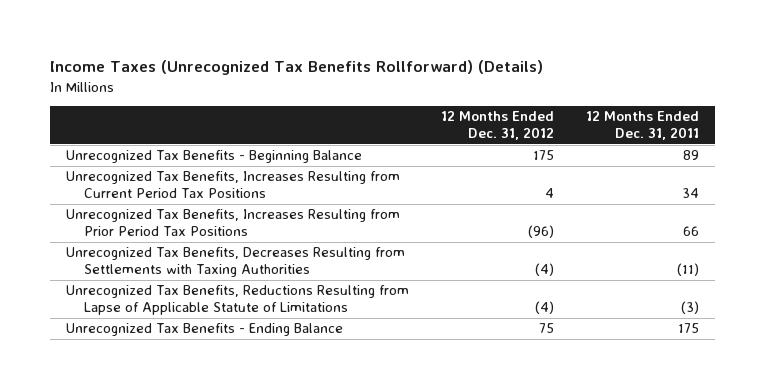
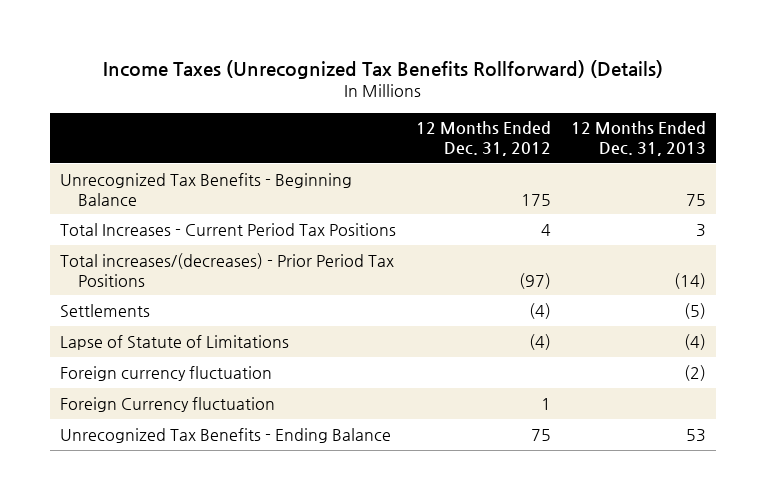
[585,111,699,141] 12 Months Ended Dec. 31, 2011 -> none
none -> [571,121,707,157] 12 Months Ended Dec. 31, 2013
[65,209,400,237] Unrecognized Tax Benefits, Increases Resulting from Prior Period Tax Positions -> none
[65,171,400,199] Unrecognized Tax Benefits, Increases Resulting from Current Period Tax Positions -> [59,222,396,236] Total Increases - Current Period Tax Positions
none -> [59,252,394,287] Total increases/(decreases) - Prior Period Tax Positions
[65,247,405,278] Unrecognized Tax Benefits, Decreases Resulting from Settlements with Taxing Authorities -> [59,303,150,317] Settlements
[65,285,409,316] Unrecognized Tax Benefits, Reductions Resulting from Lapse of Applicable Statute of Limitations -> [59,334,289,350] Lapse of Statute of Limitations
none -> [59,365,272,381] Foreign currency fluctuation
none -> [59,396,275,412] Foreign Currency fluctuation

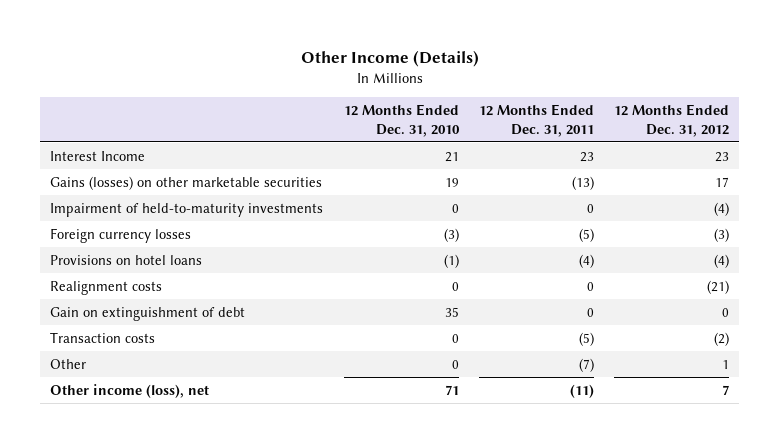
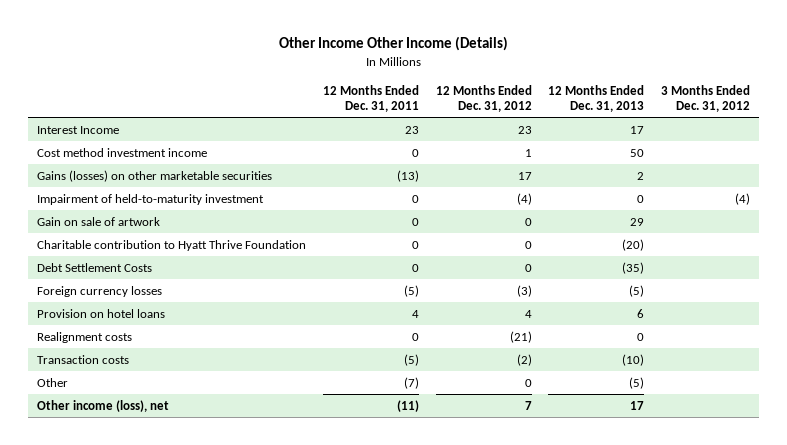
[300,49,479,67] Other Income (Details) -> [278,36,508,52] Other Income Other Income (Details)
[343,104,460,137] 12 Months Ended Dec. 31, 2010 -> none
none -> [548,84,645,112] 12 Months Ended Dec. 31, 2013
none -> [661,84,751,112] 3 Months Ended Dec. 31, 2012
none -> [36,147,207,157] Cost method investment income
[50,202,324,217] Impairment of held-to-maturity investments -> [36,193,264,205] Impairment of held-to-maturity investment
none -> [36,216,160,226] Gain on sale of artwork
none -> [36,239,306,251] Charitable contribution to Hyatt Thrive Foundation
none -> [36,262,152,272] Debt Settlement Costs
[50,254,203,265] Provisions on hotel loans -> [36,308,165,318] Provision on hotel loans
[578,253,594,268] (4) -> [411,309,419,318] 4
[714,253,730,268] (4) -> [524,309,532,318] 4
[50,306,246,321] Gain on extinguishment of debt -> none
[722,359,730,369] 1 -> [524,378,532,387] 0

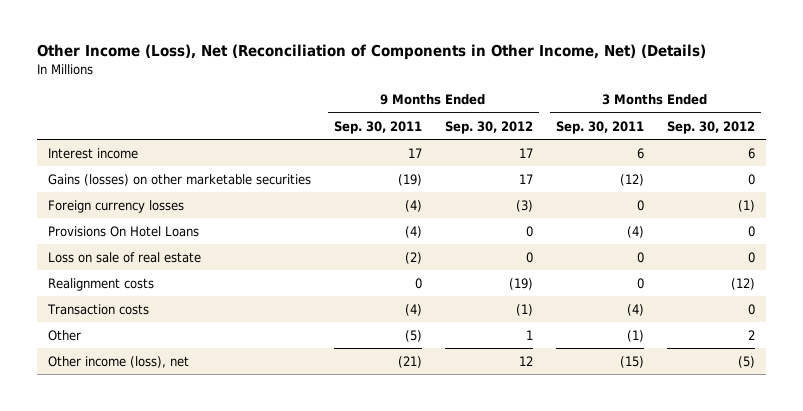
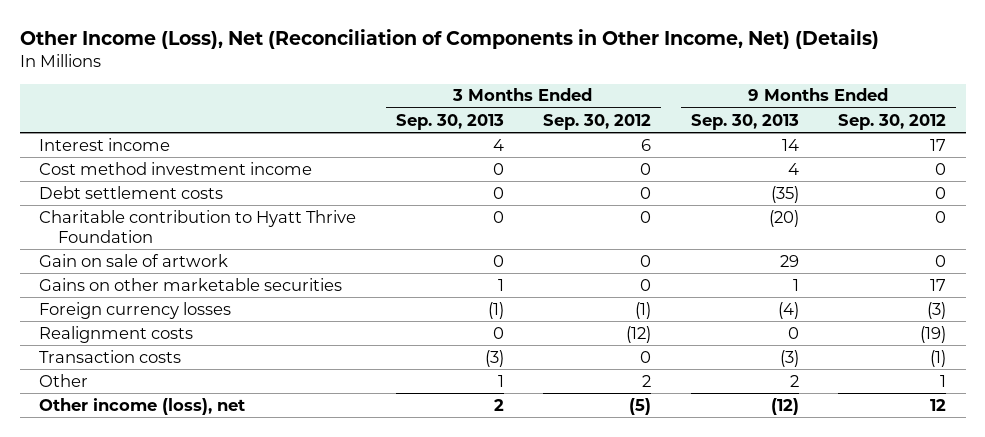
[333,120,422,134] Sep. 30, 2011 -> none
[555,120,644,134] Sep. 30, 2011 -> none
none -> [395,113,504,130] Sep. 30, 2013
none -> [690,113,799,130] Sep. 30, 2013
none -> [39,161,313,175] Cost method investment income
none -> [39,185,224,199] Debt settlement costs
none -> [39,209,357,243] Charitable contribution to Hyatt Thrive Foundation
none -> [39,253,229,267] Gain on sale of artwork
[48,173,312,186] Gains (losses) on other marketable securities -> [39,277,343,291] Gains on other marketable securities
[48,225,200,237] Provisions On Hotel Loans -> none
[48,251,202,263] Loss on sale of real estate -> none

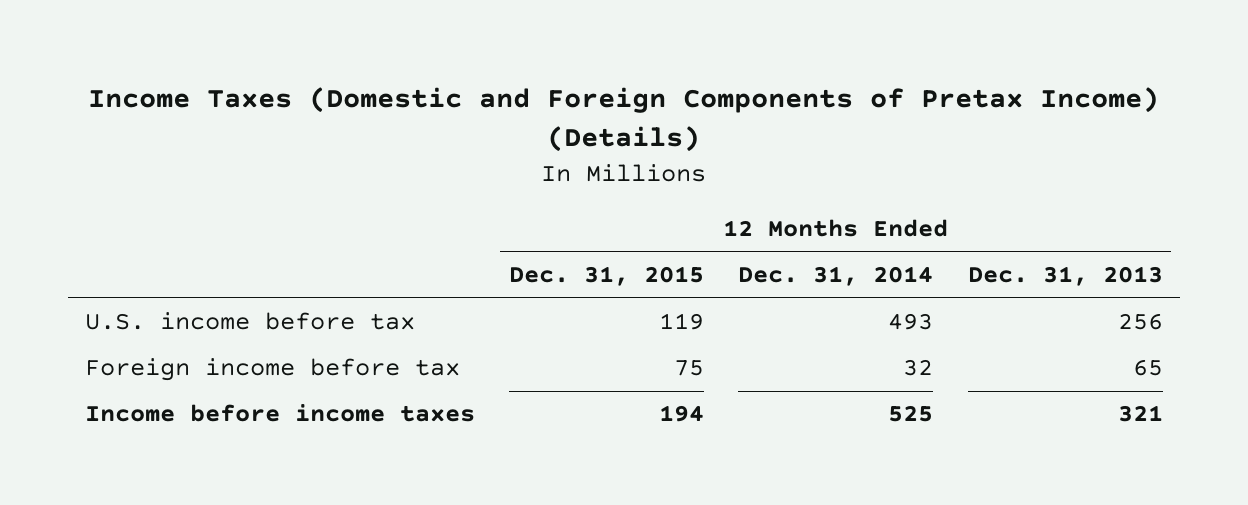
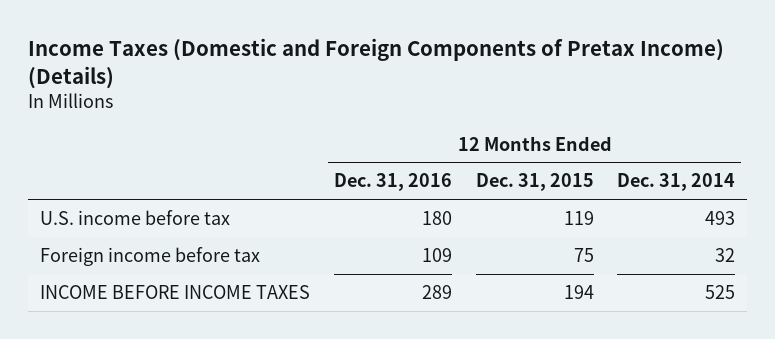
[967,266,1163,287] Dec. 31, 2013 -> none
none -> [333,173,452,192] Dec. 31, 2016
[84,404,475,423] Income before income taxes -> [39,284,310,299] INCOME BEFORE INCOME TAXES

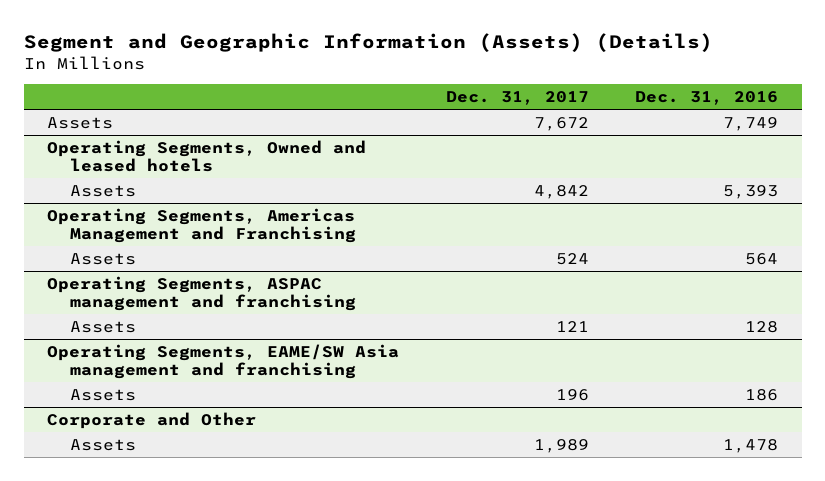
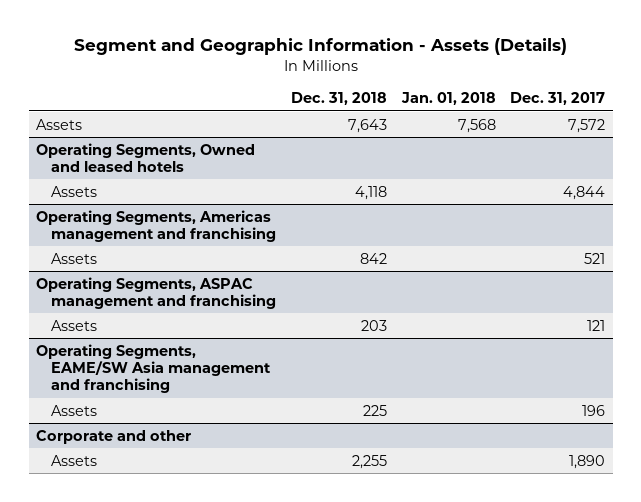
[23,32,713,52] Segment and Geographic Information (Assets) (Details) -> [73,38,567,56] Segment and Geographic Information - Assets (Details)
[635,91,779,106] Dec. 31, 2016 -> none
none -> [290,92,387,106] Dec. 31, 2018
none -> [400,92,496,106] Jan. 01, 2018
[533,116,589,131] 7,672 -> [568,118,606,133] 7,572
[533,184,589,199] 4,842 -> [563,185,606,200] 4,844
[47,207,357,244] Operating Segments, Americas Management and Franchising -> [36,209,276,242] Operating Segments, Americas management and franchising
[555,252,589,265] 524 -> [584,252,606,264] 521
[47,411,257,429] Corporate and Other -> [36,429,192,444] Corporate and other
[533,438,589,453] 1,989 -> [569,454,606,469] 1,890

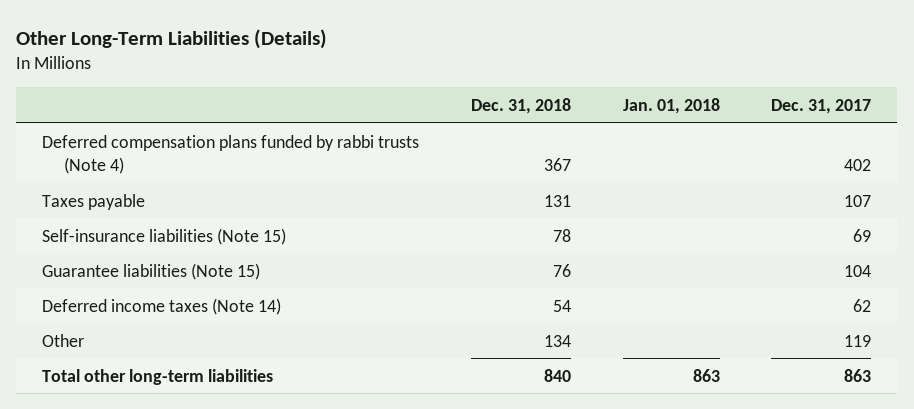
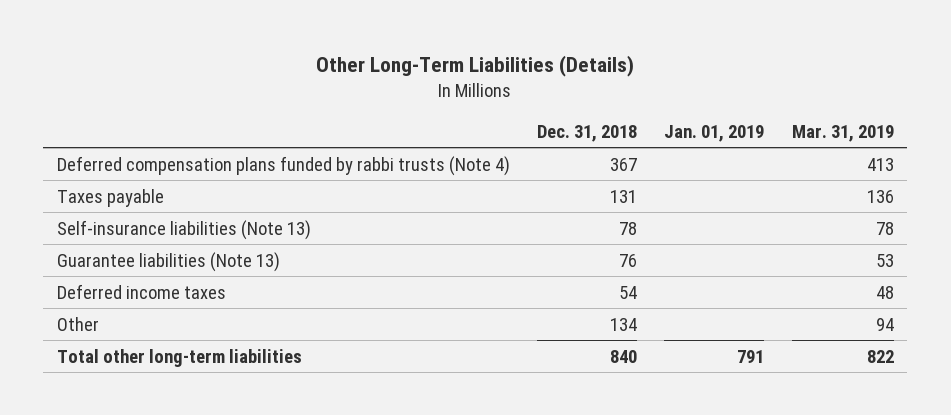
[622,97,720,114] Jan. 01, 2018 -> none
[771,98,872,114] Dec. 31, 2017 -> none
none -> [664,124,765,142] Jan. 01, 2019
none -> [791,124,894,142] Mar. 31, 2019
[42,227,287,245] Self-insurance liabilities (Note 15) -> [56,219,311,240] Self-insurance liabilities (Note 13)
[42,262,261,280] Guarantee liabilities (Note 15) -> [56,251,280,272] Guarantee liabilities (Note 13)
[42,297,282,315] Deferred income taxes (Note 14) -> [56,283,226,299] Deferred income taxes

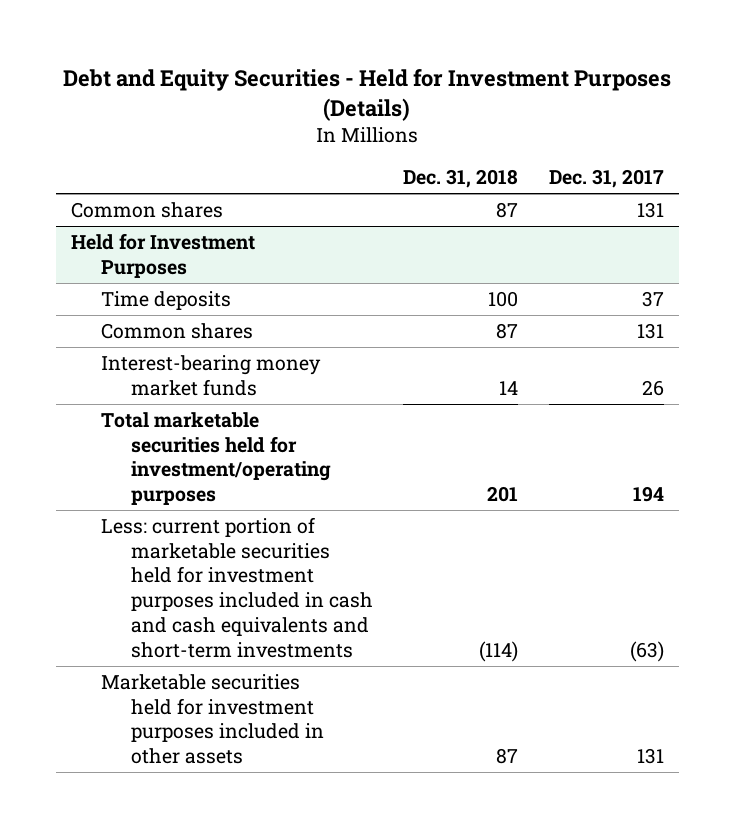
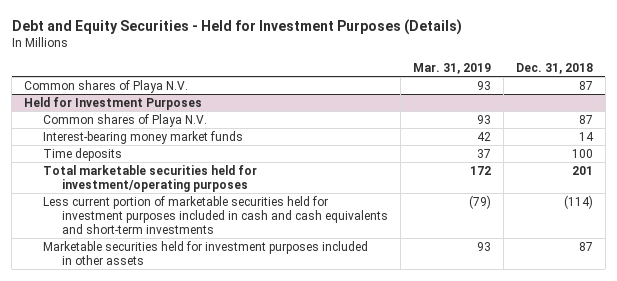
[548,169,664,189] Dec. 31, 2017 -> none
none -> [413,63,492,75] Mar. 31, 2019
[71,201,224,218] Common shares -> [24,79,189,93] Common shares of Playa N.V.
[101,322,254,339] Common shares -> [43,113,208,127] Common shares of Playa N.V.
[101,290,232,310] Time deposits -> [43,147,123,161] Time deposits
[101,516,374,658] Less: current portion of marketable securities held for investment purposes included in cash and cash equivalents and short-term investments -> [43,195,389,235] Less current portion of marketable securities held for investment purposes included in cash and cash equivalents and short-term investments

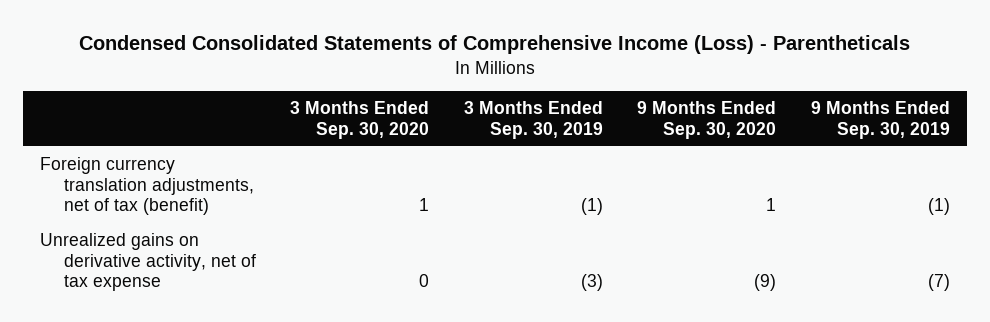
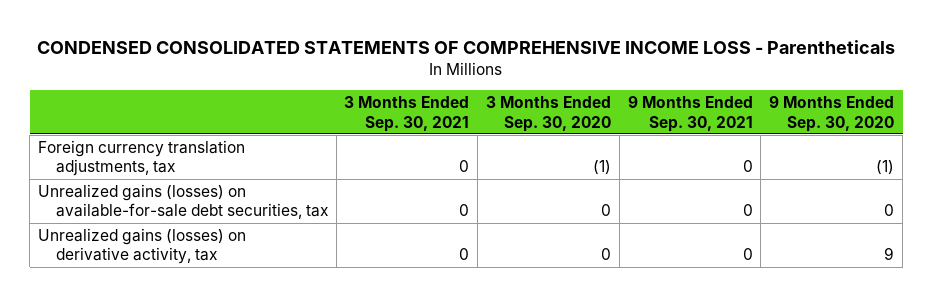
[79,35,911,55] Condensed Consolidated Statements of Comprehensive Income (Loss) - Parentheticals -> [37,39,896,54] CONDENSED CONSOLIDATED STATEMENTS OF COMPREHENSIVE INCOME LOSS - Parentheticals
[463,101,603,139] 3 Months Ended Sep. 30, 2019 -> none
[810,101,950,139] 9 Months Ended Sep. 30, 2019 -> none
none -> [344,95,470,132] 3 Months Ended Sep. 30, 2021
none -> [627,95,753,132] 9 Months Ended Sep. 30, 2021
[40,157,254,216] Foreign currency translation adjustments, net of tax (benefit) -> [38,139,246,177] Foreign currency translation adjustments, tax
[419,198,430,212] 1 -> [593,160,612,176] (1)
[766,198,777,212] 1 -> [876,160,895,176] (1)
none -> [38,183,328,220] Unrealized gains (losses) on available-for-sale debt securities, tax
[40,233,256,292] Unrealized gains on derivative activity, net of tax expense -> [38,227,247,265] Unrealized gains (losses) on derivative activity, tax
[754,274,777,292] (9) -> [884,247,895,261] 9

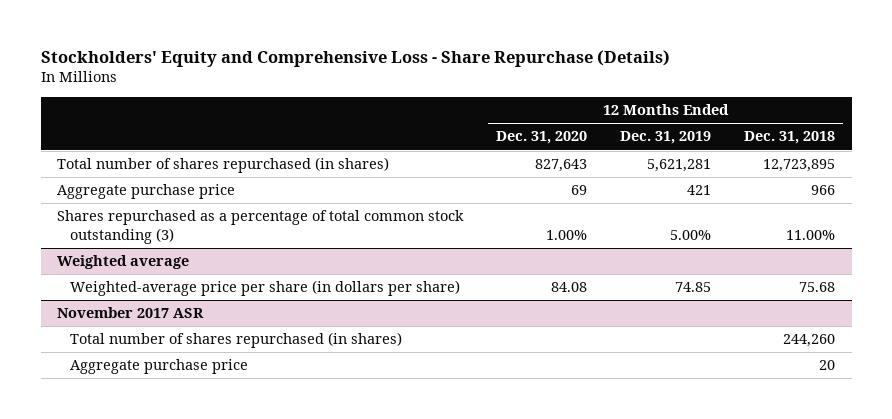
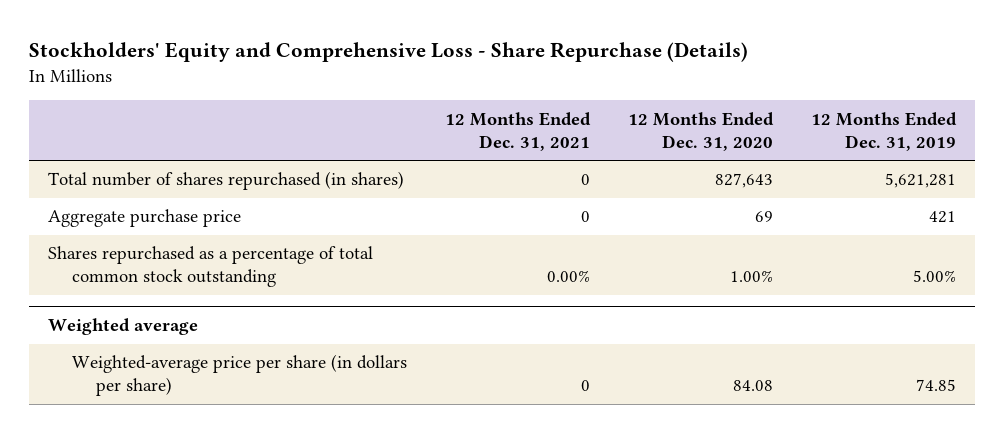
[744,131,836,145] Dec. 31, 2018 -> none
none -> [444,111,591,151] 12 Months Ended Dec. 31, 2021
[57,210,465,244] Shares repurchased as a percentage of total common stock outstanding (3) -> [47,246,373,288] Shares repurchased as a percentage of total common stock outstanding
[57,307,205,319] November 2017 ASR -> none
[70,332,403,349] Total number of shares repurchased (in shares) -> none
[70,359,249,375] Aggregate purchase price -> none

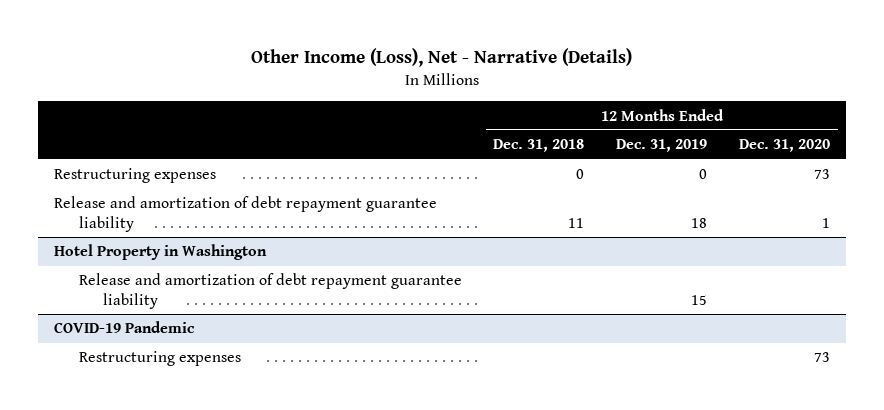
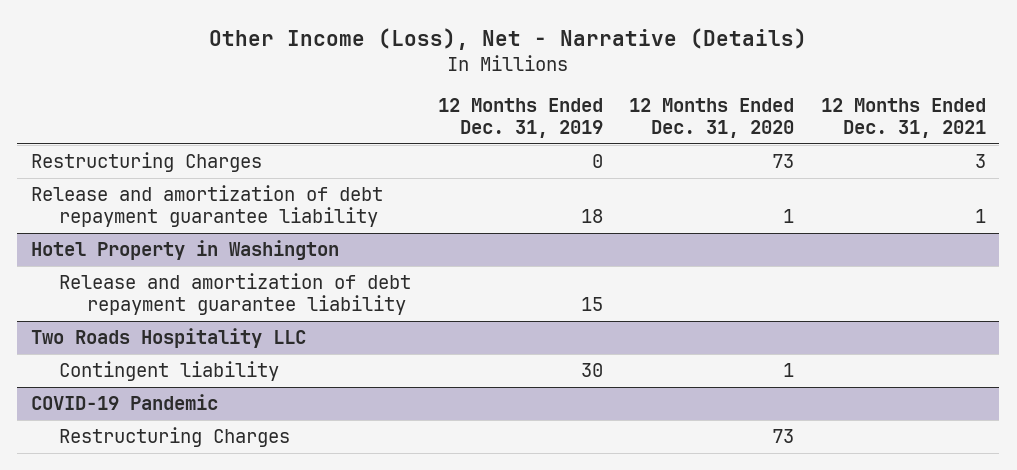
[493,139,585,153] Dec. 31, 2018 -> none
none -> [821,98,987,139] 12 Months Ended Dec. 31, 2021
[54,168,217,184] Restructuring expenses -> [30,152,262,173] Restructuring Charges
none -> [30,328,306,349] Two Roads Hospitality LLC
none -> [58,361,279,382] Contingent liability
[78,351,241,367] Restructuring expenses -> [58,427,290,448] Restructuring Charges

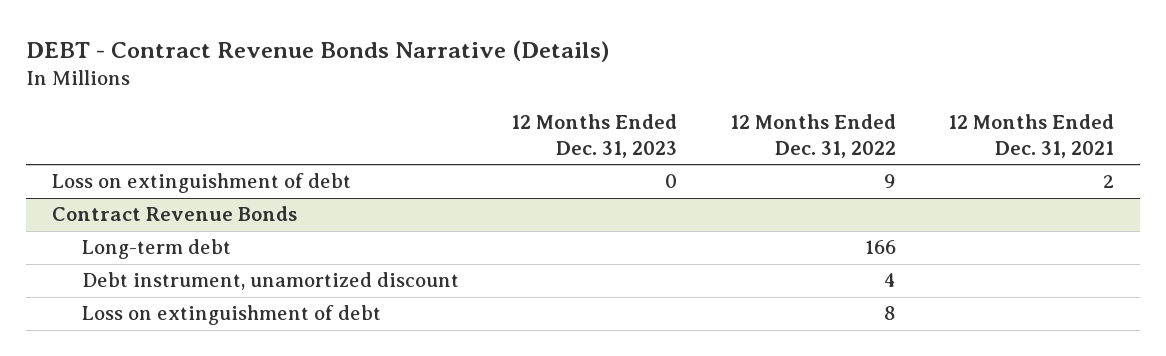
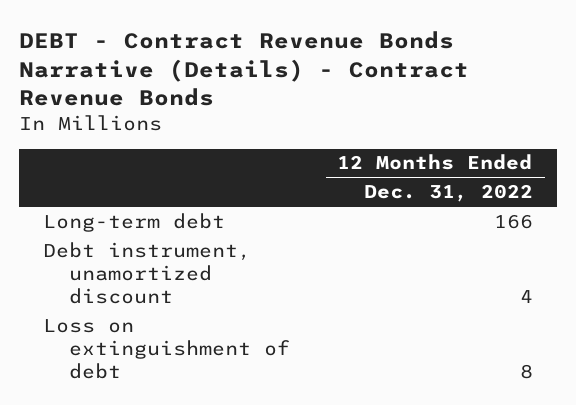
[25,39,609,62] DEBT - Contract Revenue Bonds Narrative (Details) -> [19,30,470,107] DEBT - Contract Revenue Bonds Narrative (Details) - Contract Revenue Bonds
[511,114,678,159] 12 Months Ended Dec. 31, 2023 -> none
[947,114,1114,159] 12 Months Ended Dec. 31, 2021 -> none
[51,173,351,194] Loss on extinguishment of debt -> none
[51,206,297,222] Contract Revenue Bonds -> none

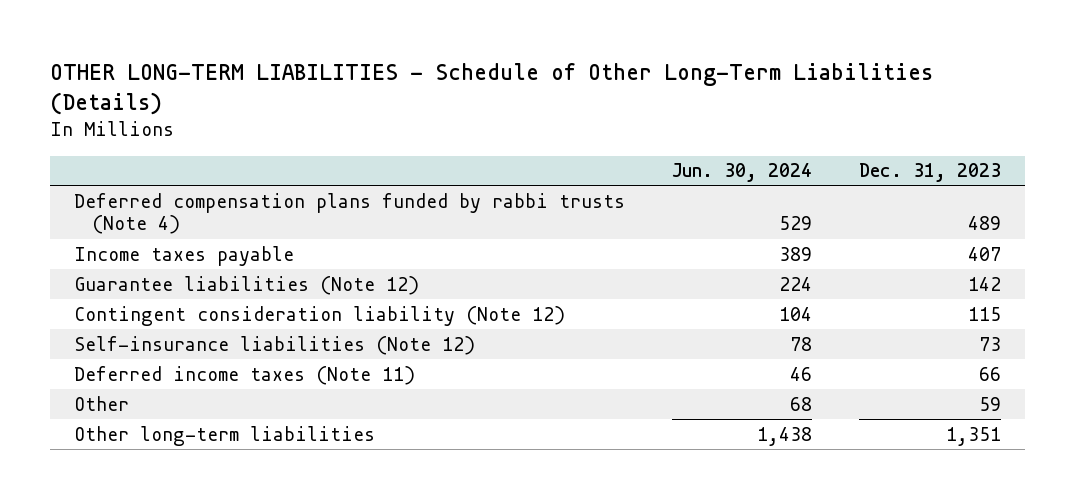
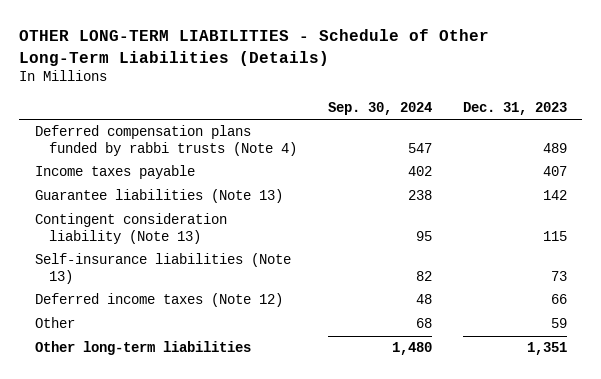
[672,163,813,183] Jun. 30, 2024 -> none
none -> [327,101,432,115] Sep. 30, 2024
[74,275,420,295] Guarantee liabilities (Note 12) -> [34,189,283,204] Guarantee liabilities (Note 13)
[74,305,566,326] Contingent consideration liability (Note 12) -> [34,213,227,244] Contingent consideration liability (Note 13)
[74,335,476,355] Self-insurance liabilities (Note 12) -> [34,253,291,284] Self-insurance liabilities (Note 13)
[74,365,416,385] Deferred income taxes (Note 11) -> [34,293,283,308] Deferred income taxes (Note 12)

